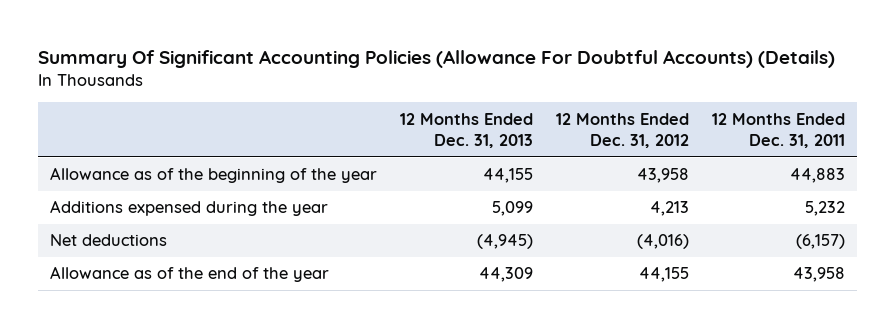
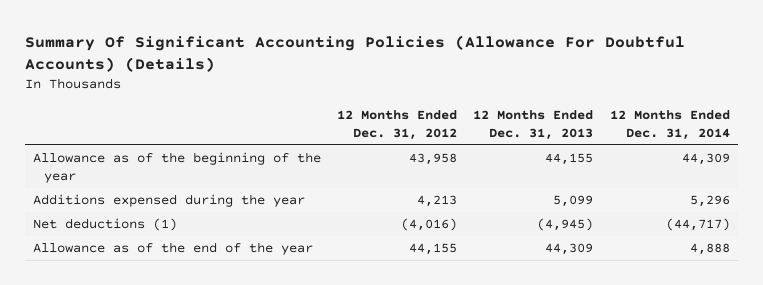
[712,112,846,148] 12 Months Ended Dec. 31, 2011 -> none
none -> [609,109,730,140] 12 Months Ended Dec. 31, 2014
[49,234,167,247] Net deductions -> [33,218,178,232] Net deductions (1)

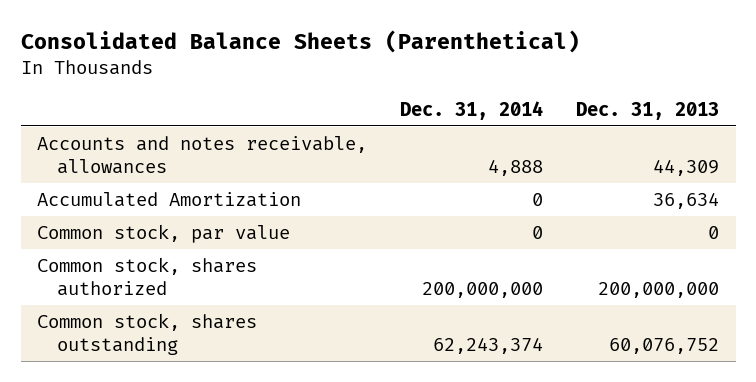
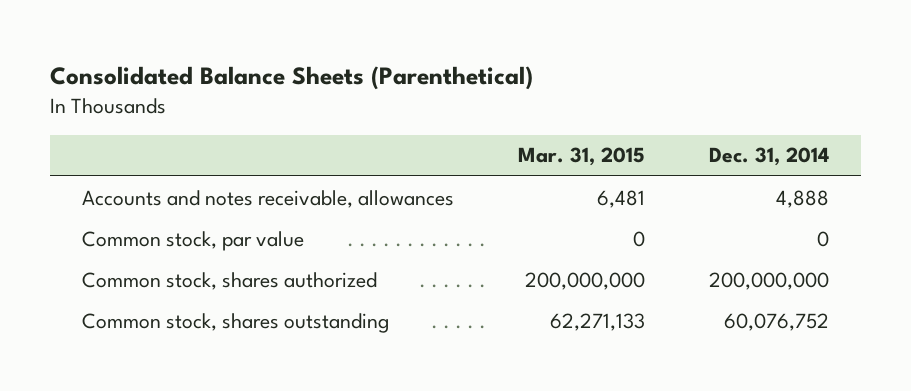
[576,101,720,120] Dec. 31, 2013 -> none
none -> [518,147,646,167] Mar. 31, 2015
[37,192,302,208] Accumulated Amortization -> none
[433,336,544,354] 62,243,374 -> [724,312,830,331] 60,076,752

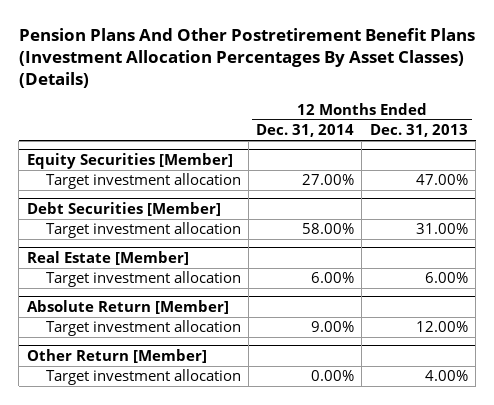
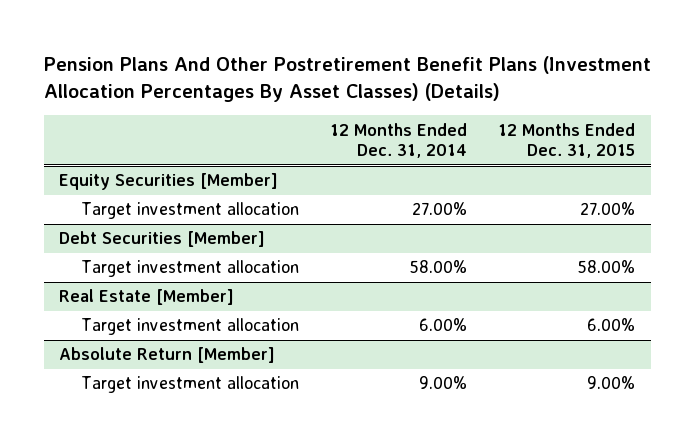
[369,124,468,138] Dec. 31, 2013 -> none
none -> [498,122,636,159] 12 Months Ended Dec. 31, 2015
[26,348,207,363] Other Return [Member] -> none
[45,369,241,386] Target investment allocation -> none

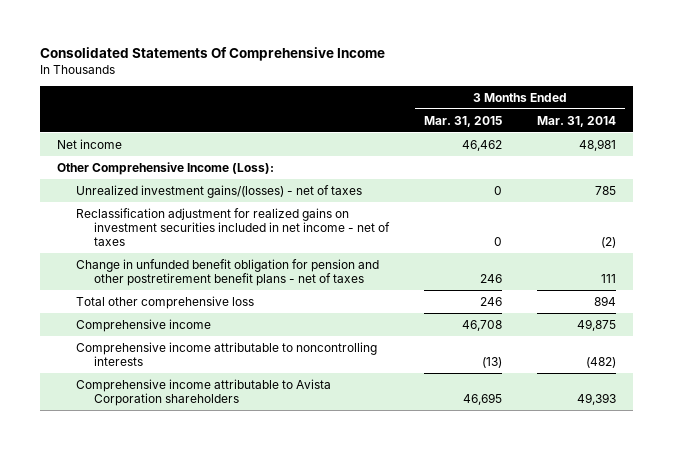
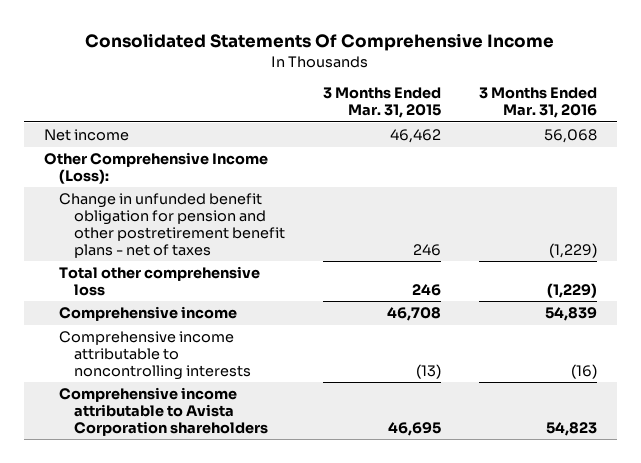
[536,115,616,127] Mar. 31, 2014 -> none
none -> [479,87,598,119] 3 Months Ended Mar. 31, 2016
[75,184,362,198] Unrealized investment gains/(losses) - net of taxes -> none
[75,207,390,247] Reclassification adjustment for realized gains on investment securities included in net income - net of taxes -> none

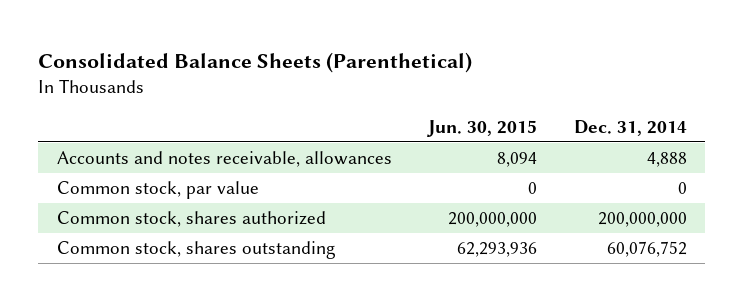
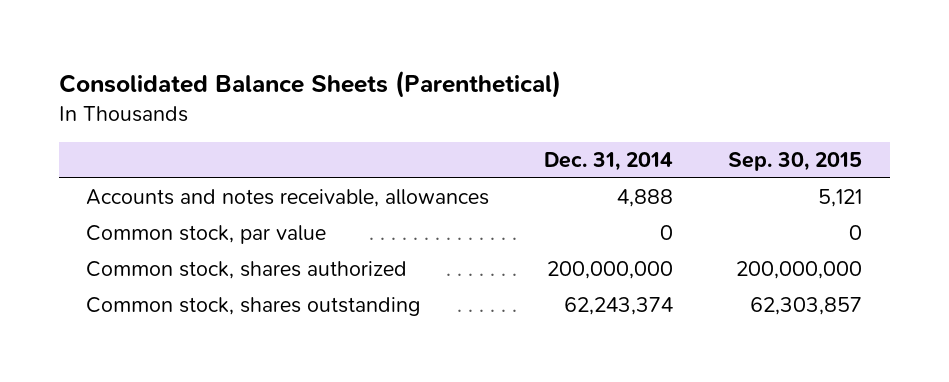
[427,119,538,137] Jun. 30, 2015 -> none
none -> [728,151,863,171] Sep. 30, 2015
[607,240,688,257] 60,076,752 -> [564,297,674,316] 62,243,374

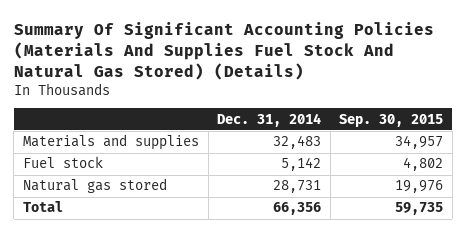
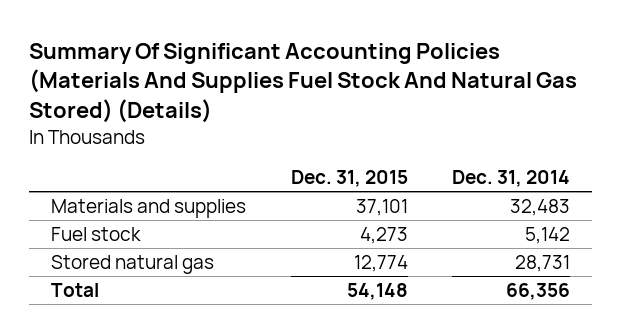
[339,113,444,127] Sep. 30, 2015 -> none
none -> [290,169,408,187] Dec. 31, 2015
[23,178,168,194] Natural gas stored -> [51,255,215,275] Stored natural gas

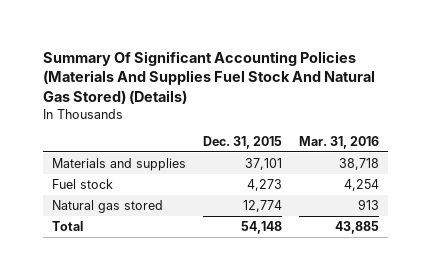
[451,169,570,187] Dec. 31, 2014 -> none
none -> [299,135,380,149] Mar. 31, 2016
[51,255,215,275] Stored natural gas -> [51,199,163,213] Natural gas stored

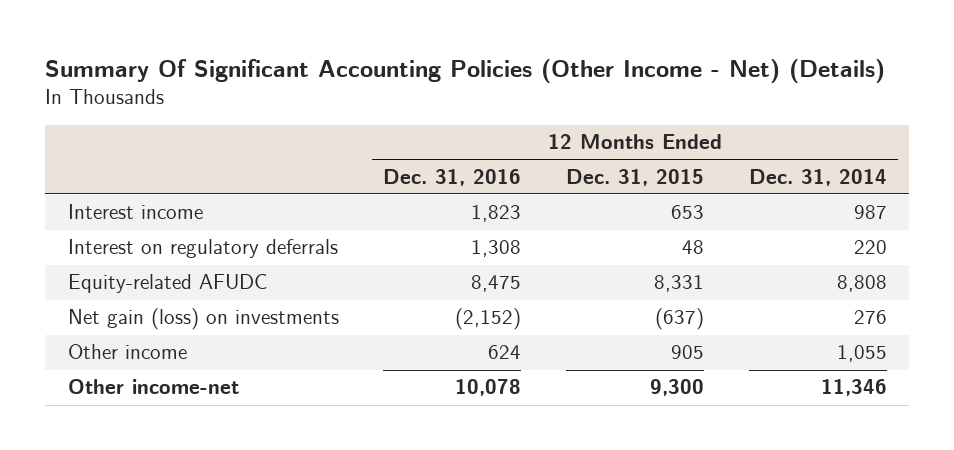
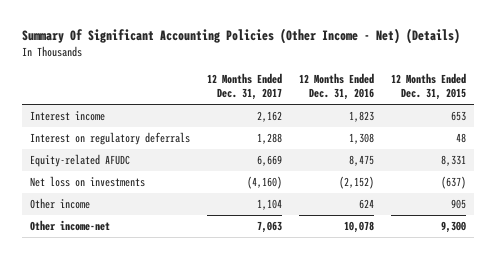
[748,168,887,186] Dec. 31, 2014 -> none
none -> [207,72,283,101] 12 Months Ended Dec. 31, 2017
[67,308,339,331] Net gain (loss) on investments -> [30,176,146,188] Net loss on investments

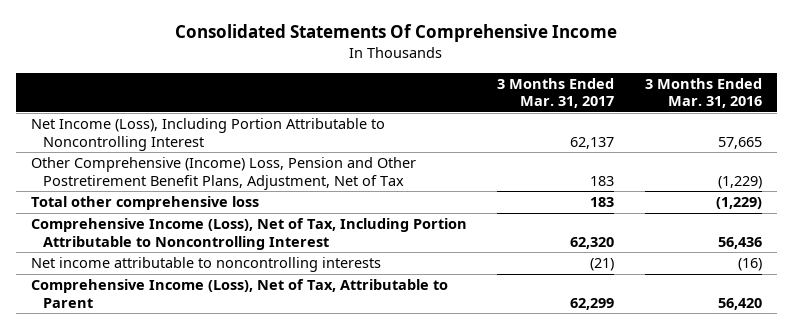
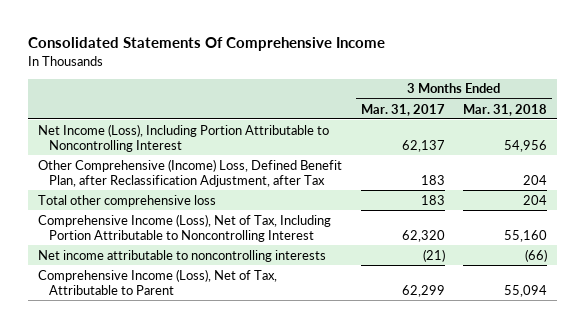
[644,77,762,109] 3 Months Ended Mar. 31, 2016 -> none
none -> [463,103,548,116] Mar. 31, 2018
[30,157,416,190] Other Comprehensive (Income) Loss, Pension and Other Postretirement Benefit Plans, Adjustment, Net of Tax -> [37,158,342,187] Other Comprehensive (Income) Loss, Defined Benefit Plan, after Reclassification Adjustment, after Tax

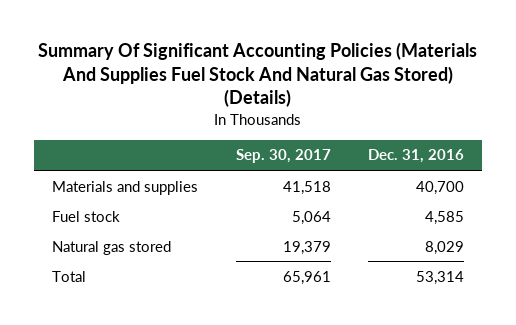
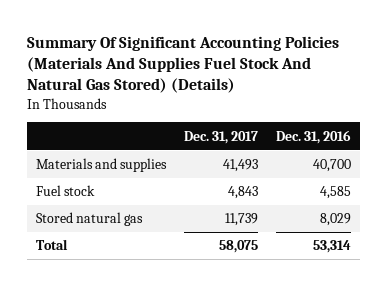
[235,149,331,164] Sep. 30, 2017 -> none
none -> [183,130,258,144] Dec. 31, 2017
[52,240,172,255] Natural gas stored -> [35,212,143,227] Stored natural gas

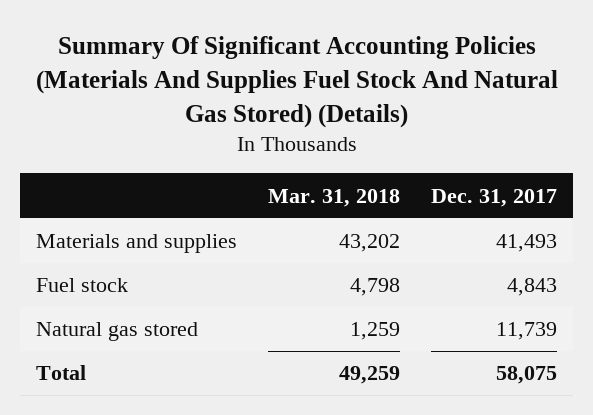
[275,129,351,144] Dec. 31, 2016 -> none
none -> [268,188,401,207] Mar. 31, 2018
[35,212,143,227] Stored natural gas -> [35,322,198,342] Natural gas stored

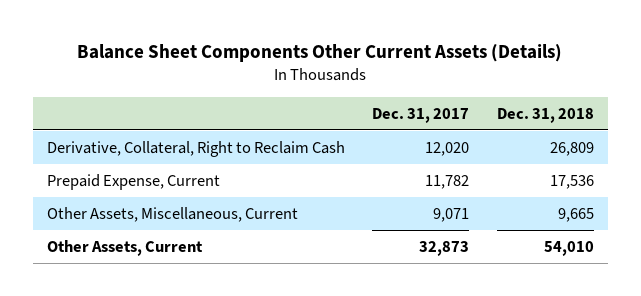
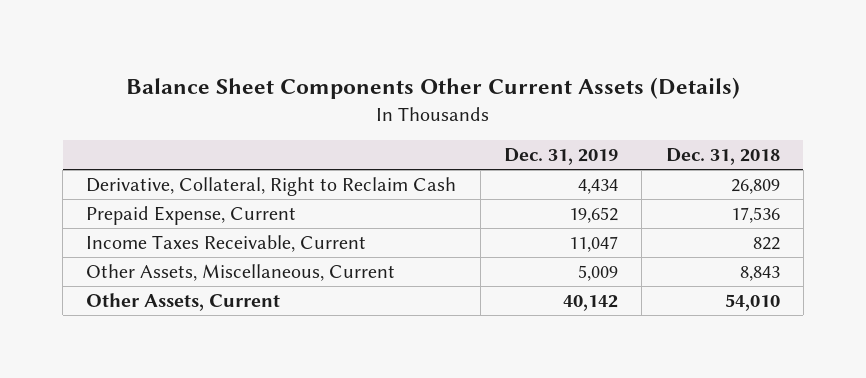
[372,107,470,123] Dec. 31, 2017 -> none
none -> [503,148,618,166] Dec. 31, 2019
none -> [86,234,367,252] Income Taxes Receivable, Current
[557,208,594,223] 9,665 -> [739,265,780,281] 8,843

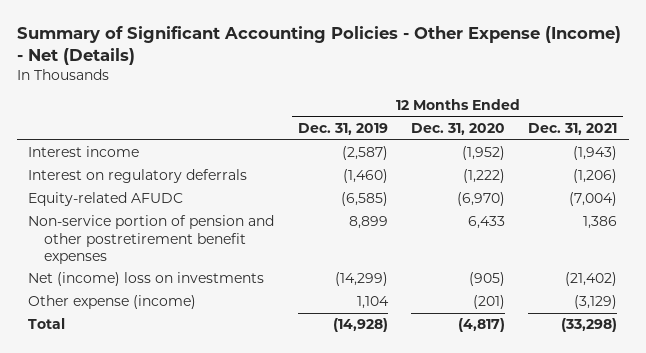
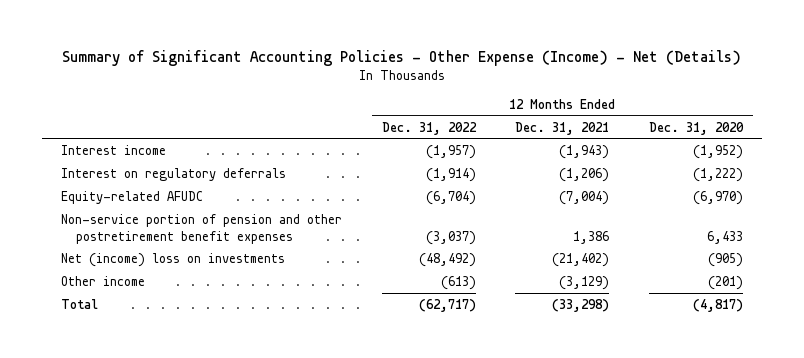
[297,123,388,136] Dec. 31, 2019 -> none
none -> [381,121,477,135] Dec. 31, 2022
[28,295,197,310] Other expense (income) -> [61,275,146,286] Other income

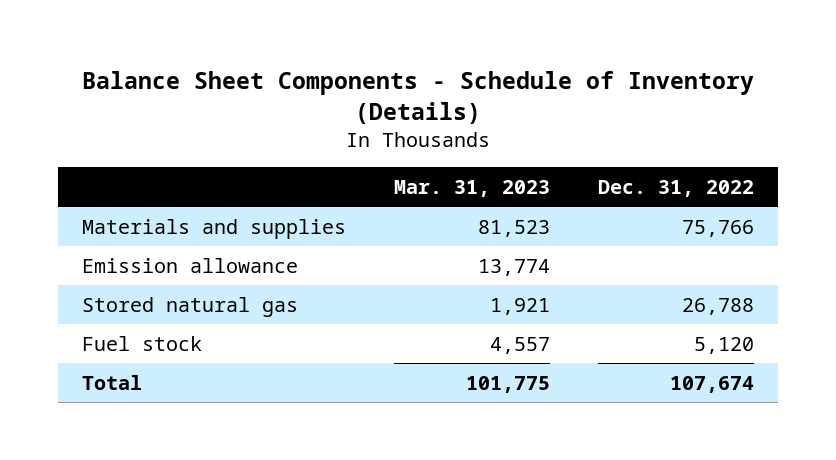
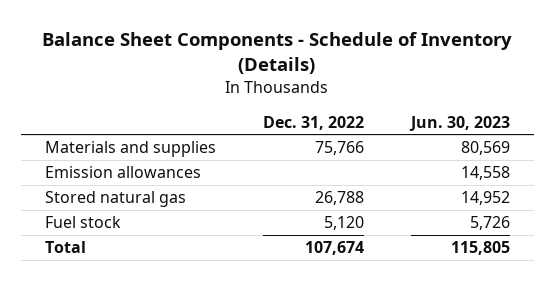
[393,179,550,197] Mar. 31, 2023 -> none
none -> [408,115,510,131] Jun. 30, 2023
[81,257,298,273] Emission allowance -> [44,166,201,179] Emission allowances

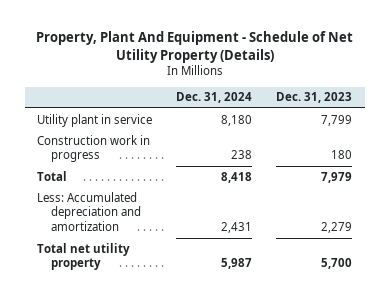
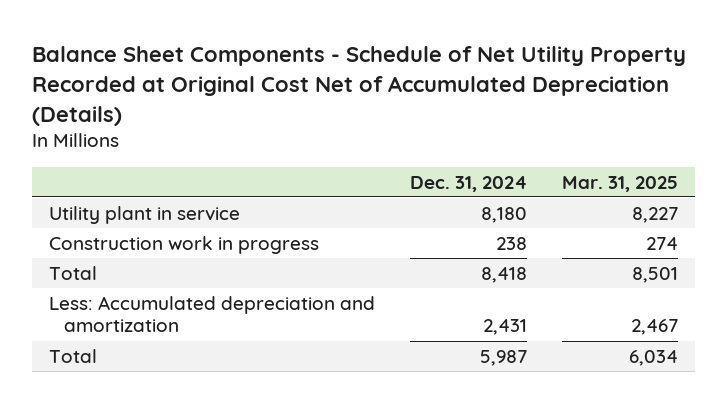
[35,31,353,63] Property, Plant And Equipment - Schedule of Net Utility Property (Details) -> [31,45,686,126] Balance Sheet Components - Schedule of Net Utility Property Recorded at Original Cost Net of Accumulated Depreciation (Details)
[276,92,353,104] Dec. 31, 2023 -> none
none -> [561,175,678,192] Mar. 31, 2025
[36,242,130,271] Total net utility property -> [49,348,98,363] Total

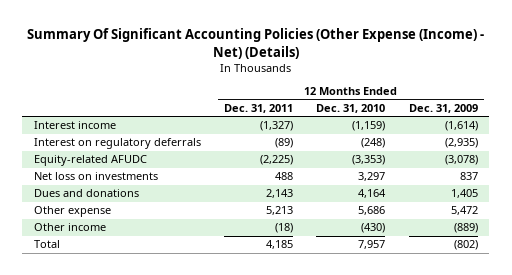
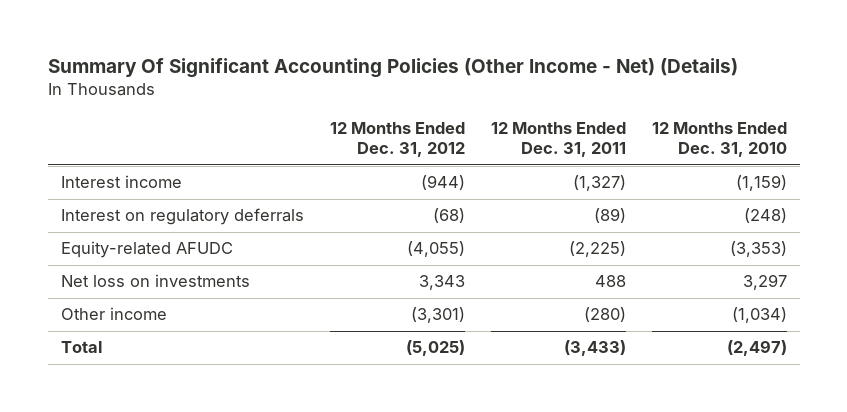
[26,28,484,59] Summary Of Significant Accounting Policies (Other Expense (Income) - Net) (Details) -> [47,58,738,79] Summary Of Significant Accounting Policies (Other Income - Net) (Details)
[408,104,478,114] Dec. 31, 2009 -> none
none -> [329,122,465,158] 12 Months Ended Dec. 31, 2012
[33,189,139,198] Dues and donations -> none
[33,206,111,218] Other expense -> none
[275,223,294,234] (18) -> [583,307,626,323] (280)
[361,223,386,234] (430) -> [731,307,787,324] (1,034)
[266,240,294,250] 4,185 -> [563,340,626,357] (3,433)
[358,240,386,250] 7,957 -> [726,340,787,357] (2,497)

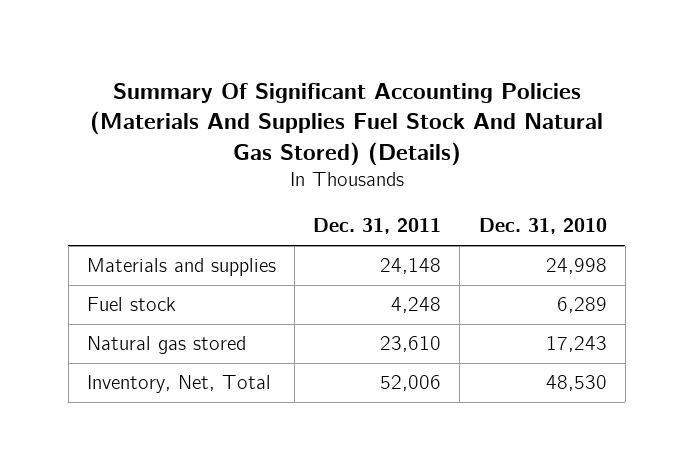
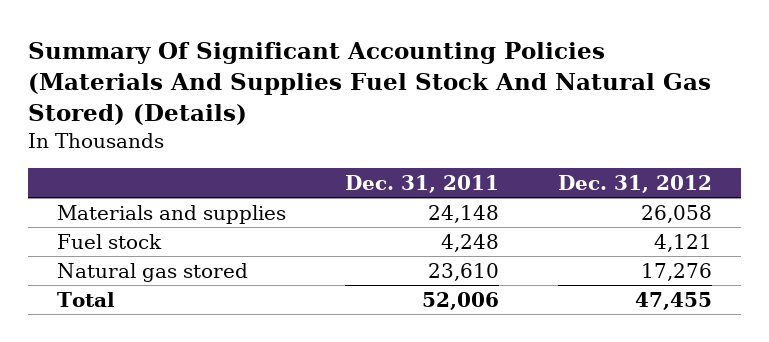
[478,218,607,235] Dec. 31, 2010 -> none
none -> [557,174,712,193] Dec. 31, 2012
[86,375,271,394] Inventory, Net, Total -> [57,292,116,308] Total

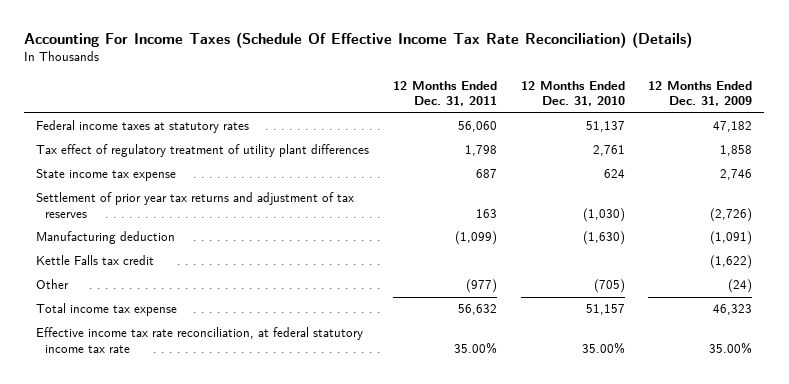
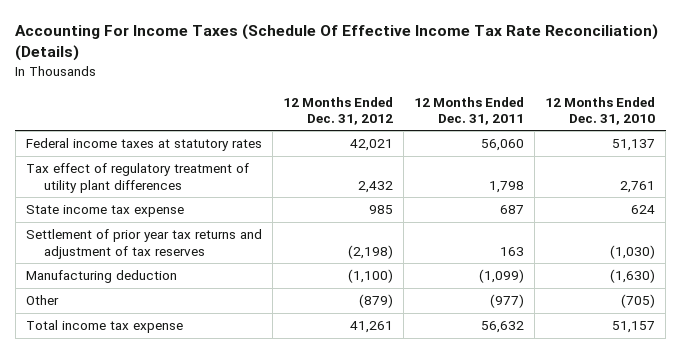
[648,80,753,106] 12 Months Ended Dec. 31, 2009 -> none
none -> [282,96,393,125] 12 Months Ended Dec. 31, 2012
[36,255,155,266] Kettle Falls tax credit -> none
[36,327,364,353] Effective income tax rate reconciliation, at federal statutory income tax rate -> none

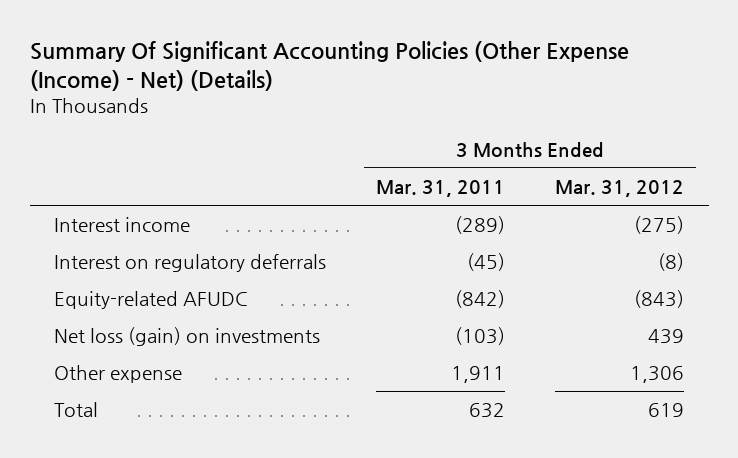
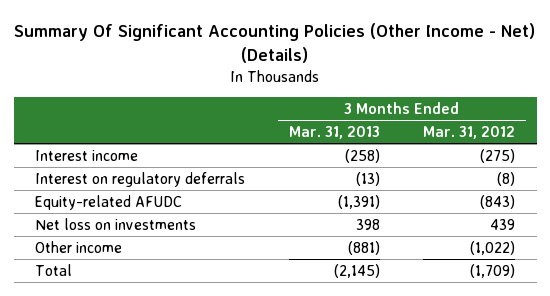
[29,41,629,92] Summary Of Significant Accounting Policies (Other Expense (Income) - Net) (Details) -> [14,23,536,64] Summary Of Significant Accounting Policies (Other Income - Net) (Details)
[376,180,506,198] Mar. 31, 2011 -> none
none -> [288,126,380,140] Mar. 31, 2013
[54,365,183,384] Other expense -> none
[54,327,321,347] Net loss (gain) on investments -> [35,217,197,230] Net loss on investments
none -> [35,240,123,253] Other income
[647,403,684,418] 619 -> [469,263,515,278] (1,709)

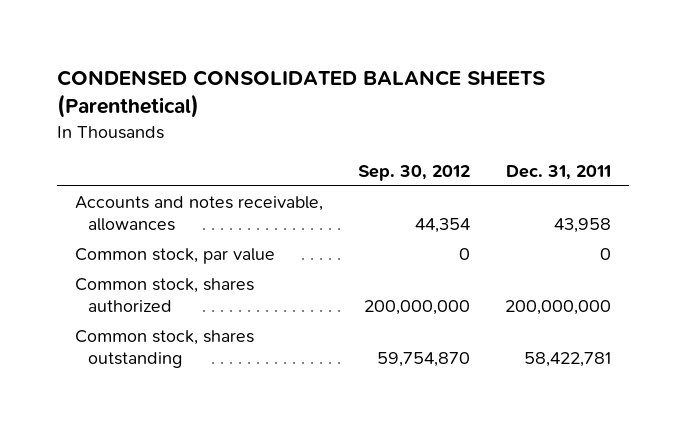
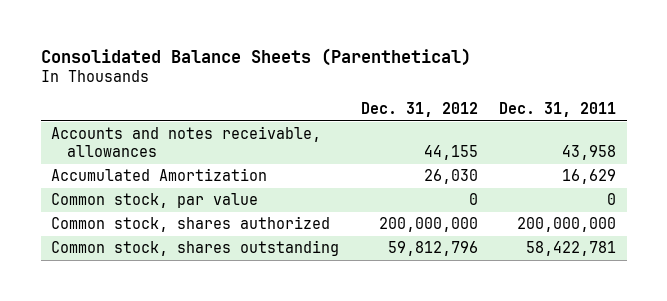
[57,70,546,119] CONDENSED CONSOLIDATED BALANCE SHEETS (Parenthetical) -> [40,47,471,66] Consolidated Balance Sheets (Parenthetical)
[358,165,471,182] Sep. 30, 2012 -> none
none -> [360,101,478,117] Dec. 31, 2012
none -> [51,168,268,182] Accumulated Amortization

